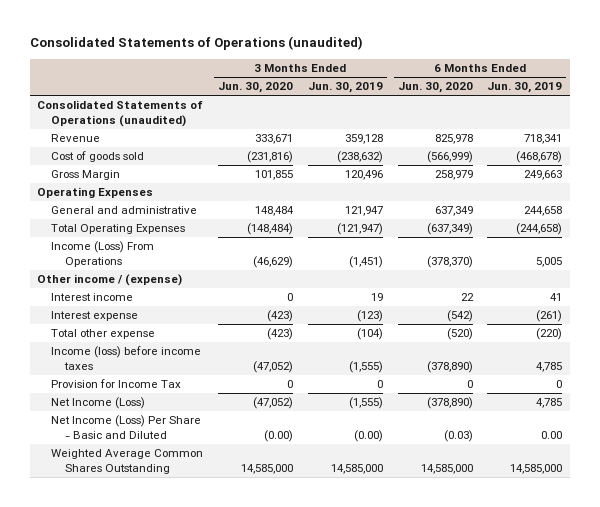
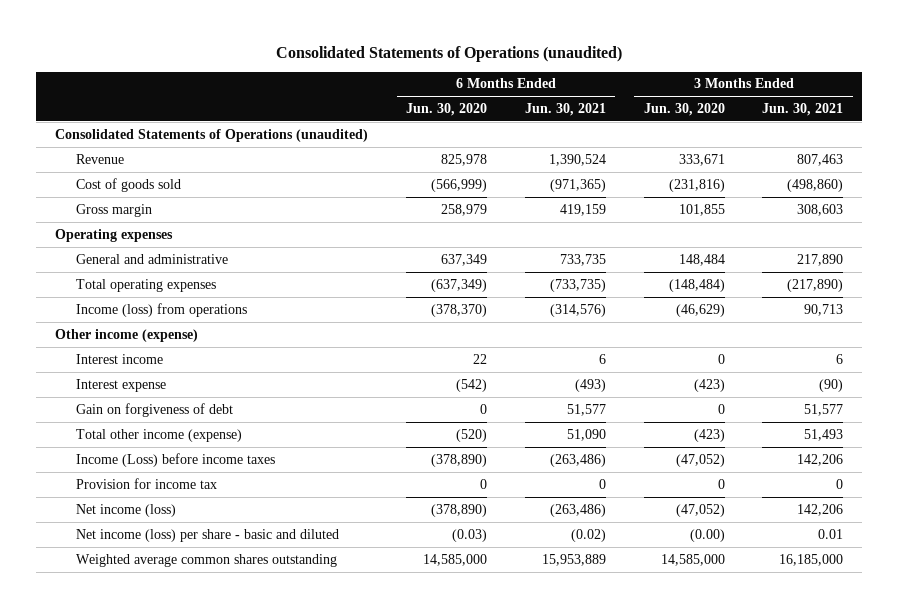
[307,82,383,94] Jun. 30, 2019 -> none
[487,82,563,94] Jun. 30, 2019 -> none
none -> [524,102,606,116] Jun. 30, 2021
none -> [762,102,844,116] Jun. 30, 2021
[51,170,121,181] Gross Margin -> [76,203,153,217] Gross margin
[37,187,154,199] Operating Expenses -> [55,228,174,242] Operating expenses
[51,224,186,235] Total Operating Expenses -> [76,278,217,292] Total operating expenses
[51,241,155,267] Income (Loss) From Operations -> [76,302,248,317] Income (loss) from operations
[37,274,183,287] Other income / (expense) -> [55,328,199,342] Other income (expense)
none -> [76,402,234,417] Gain on forgiveness of debt
[51,329,156,340] Total other expense -> [76,428,243,442] Total other income (expense)
[51,346,202,370] Income (loss) before income taxes -> [76,452,276,467] Income (Loss) before income taxes
[51,379,182,389] Provision for Income Tax -> [76,477,218,489] Provision for income tax
[51,397,146,410] Net Income (Loss) -> [76,503,177,517] Net income (loss)
[51,415,202,439] Net Income (Loss) Per Share - Basic and Diluted -> [76,528,340,542] Net income (loss) per share - basic and diluted
[51,449,204,474] Weighted Average Common Shares Outstanding -> [76,553,338,567] Weighted average common shares outstanding

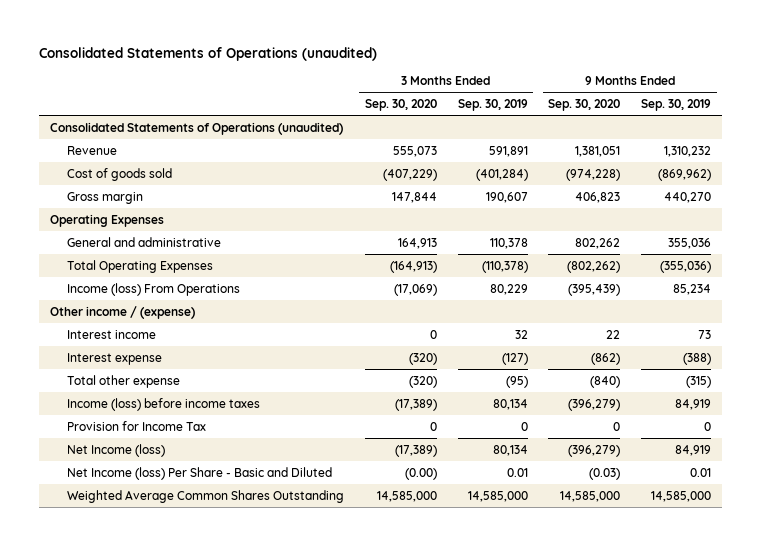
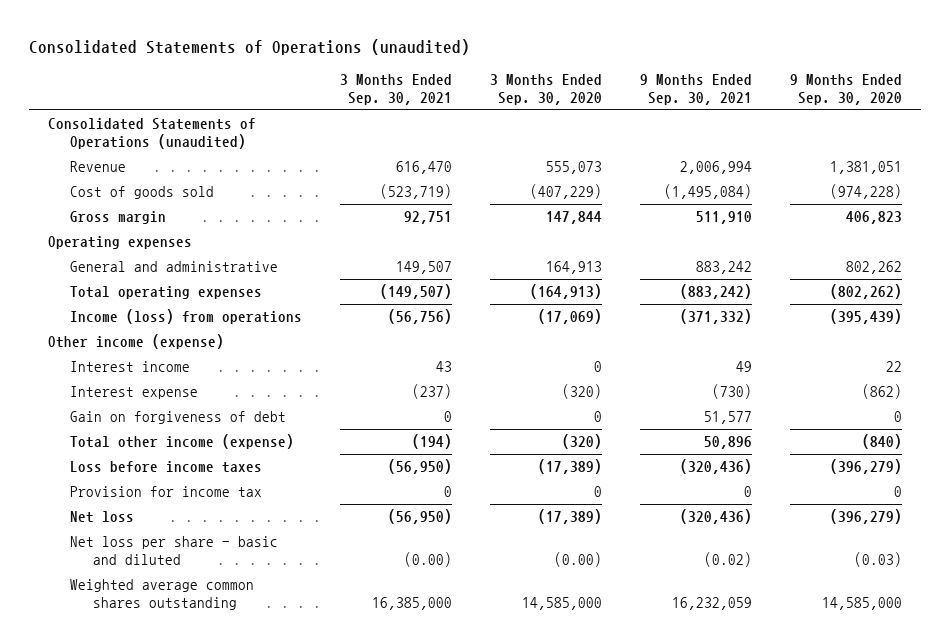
[457,98,528,111] Sep. 30, 2019 -> none
[641,98,712,111] Sep. 30, 2019 -> none
none -> [340,74,453,106] 3 Months Ended Sep. 30, 2021
none -> [640,74,753,106] 9 Months Ended Sep. 30, 2021
[49,213,164,227] Operating Expenses -> [47,236,192,250] Operating expenses
[66,259,213,273] Total Operating Expenses -> [70,286,263,300] Total operating expenses
[66,282,240,296] Income (loss) From Operations -> [70,309,303,325] Income (loss) from operations
[49,305,195,319] Other income / (expense) -> [47,334,224,350] Other income (expense)
none -> [70,411,287,425] Gain on forgiveness of debt
[66,374,180,388] Total other expense -> [70,434,295,450] Total other income (expense)
[66,397,260,411] Income (loss) before income taxes -> [70,461,263,474] Loss before income taxes
[66,420,206,431] Provision for Income Tax -> [70,486,263,498] Provision for income tax
[66,443,165,457] Net Income (loss) -> [70,511,135,524] Net loss
[66,466,332,480] Net Income (loss) Per Share - Basic and Diluted -> [70,536,279,566] Net loss per share - basic and diluted
[66,489,344,503] Weighted Average Common Shares Outstanding -> [70,579,255,611] Weighted average common shares outstanding

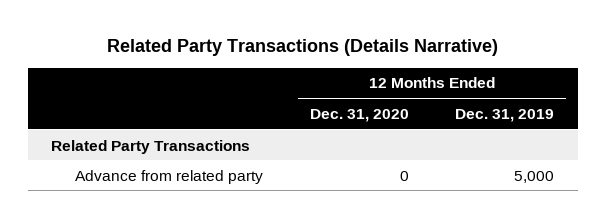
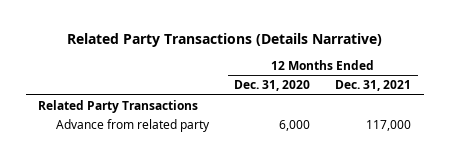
[455,108,555,122] Dec. 31, 2019 -> none
none -> [335,80,412,92] Dec. 31, 2021
[399,170,409,181] 0 -> [279,119,311,131] 6,000

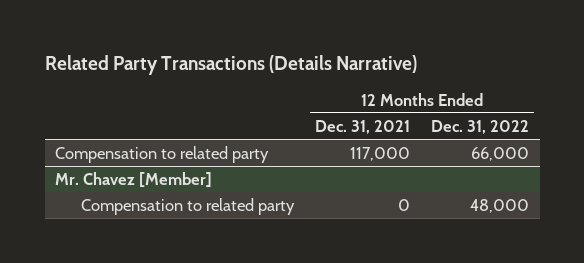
[234,80,311,92] Dec. 31, 2020 -> none
none -> [431,119,530,134] Dec. 31, 2022
[38,99,199,113] Related Party Transactions -> none
[56,118,211,132] Advance from related party -> [55,145,270,163] Compensation to related party
none -> [55,171,213,188] Mr. Chavez [Member]
none -> [80,197,295,215] Compensation to related party

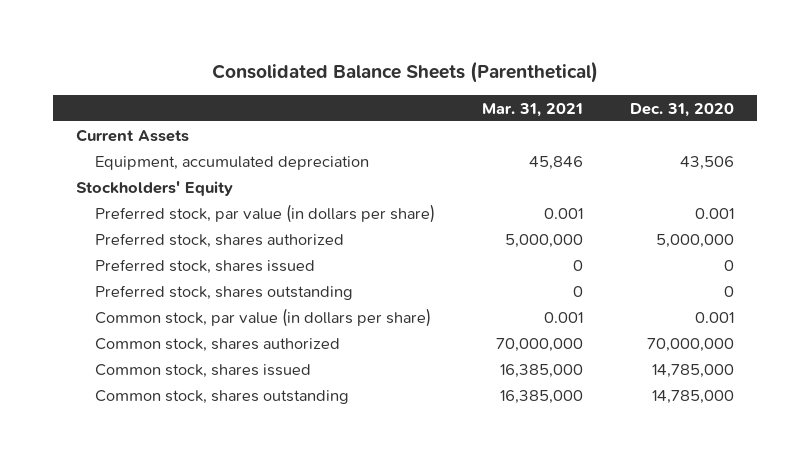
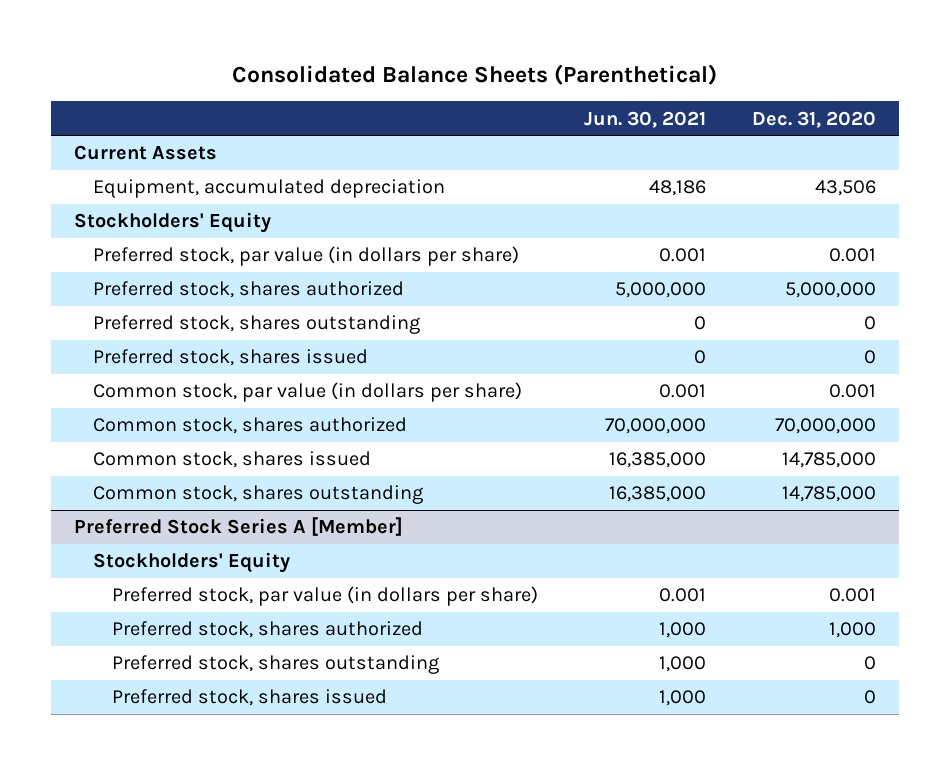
[481,102,583,117] Mar. 31, 2021 -> none
none -> [584,110,707,128] Jun. 30, 2021
[95,258,316,274] Preferred stock, shares issued -> [92,349,368,367] Preferred stock, shares issued
none -> [73,517,403,537] Preferred Stock Series A [Member]
none -> [92,552,290,574] Stockholders' Equity
none -> [112,586,539,607] Preferred stock, par value (in dollars per share)
none -> [112,621,424,639] Preferred stock, shares authorized
none -> [112,655,440,675] Preferred stock, shares outstanding
none -> [112,689,388,707] Preferred stock, shares issued

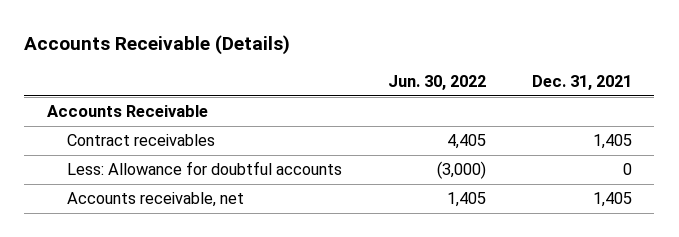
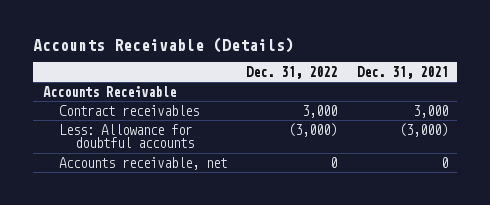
[387,75,486,91] Jun. 30, 2022 -> none
none -> [246,65,338,79] Dec. 31, 2022
[592,134,632,150] 1,405 -> [412,104,448,118] 3,000
[622,163,632,176] 0 -> [398,122,448,137] (3,000)
[592,192,632,208] 1,405 -> [440,156,448,168] 0

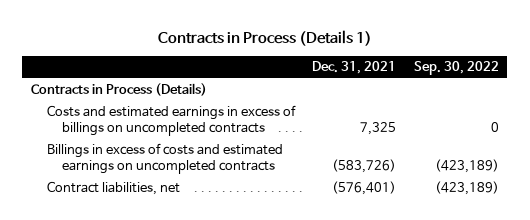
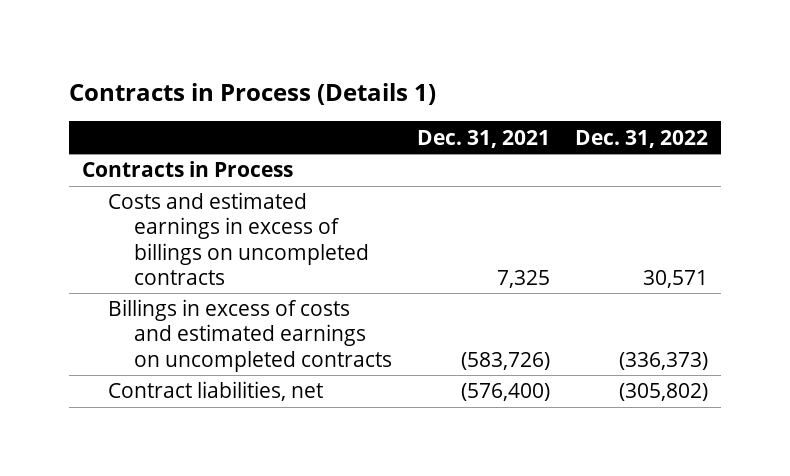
[413,61,499,76] Sep. 30, 2022 -> none
none -> [575,129,709,148] Dec. 31, 2022
[31,82,208,96] Contracts in Process (Details) -> [81,161,293,178] Contracts in Process
[332,180,397,195] (576,401) -> [461,383,551,402] (576,400)

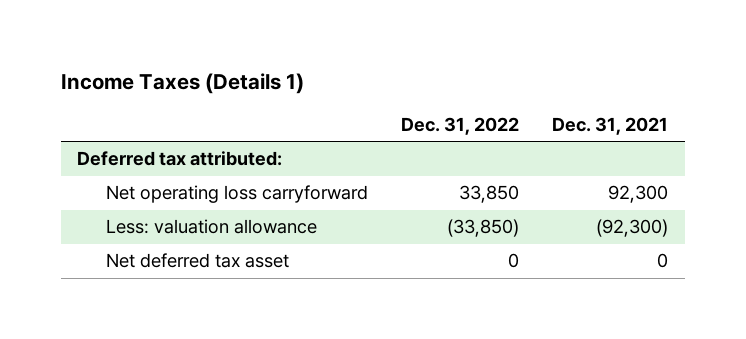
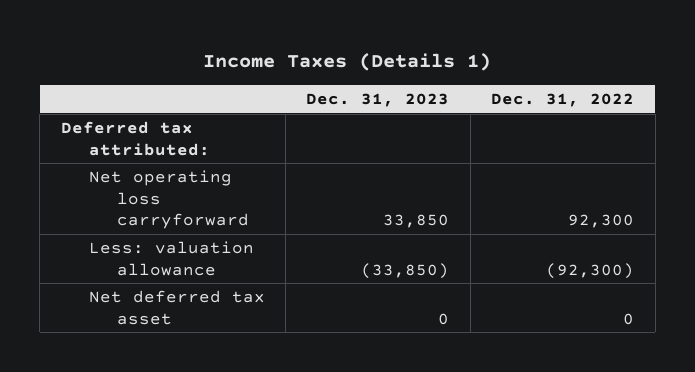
[552,116,669,135] Dec. 31, 2021 -> none
none -> [306,93,450,108] Dec. 31, 2023
[459,185,520,204] 33,850 -> [568,214,635,229] 92,300
[447,219,520,238] (33,850) -> [546,262,635,279] (92,300)

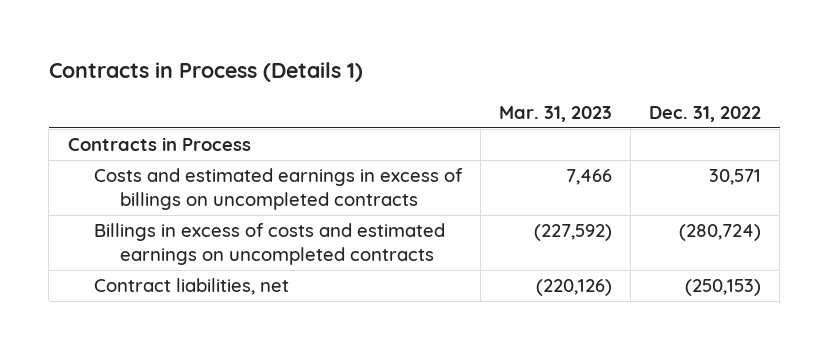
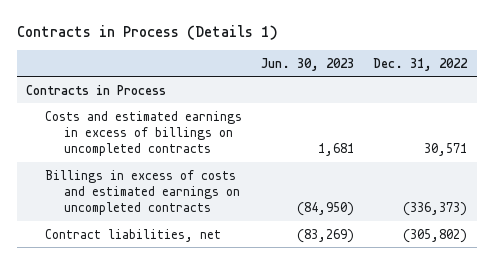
[499,105,613,122] Mar. 31, 2023 -> none
none -> [261,57,355,71] Jun. 30, 2023
[679,224,762,242] (280,724) -> [403,202,468,217] (336,373)
[685,279,762,297] (250,153) -> [403,228,468,243] (305,802)

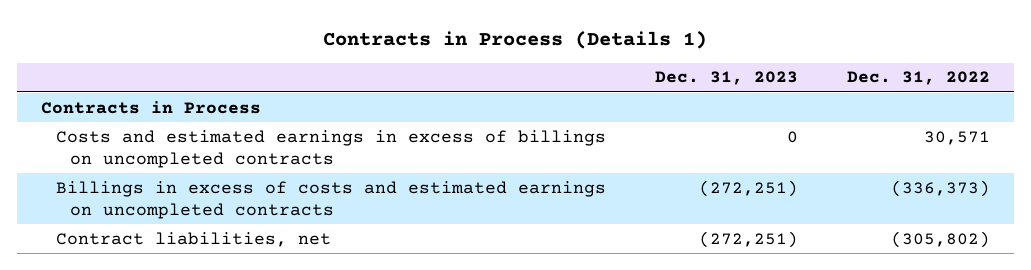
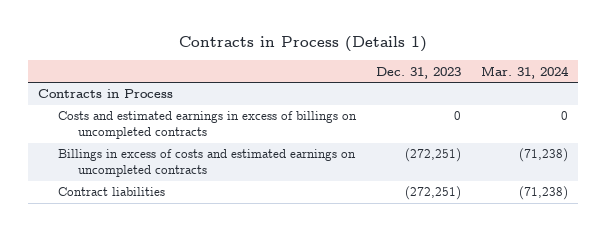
[846,71,990,86] Dec. 31, 2022 -> none
none -> [481,65,570,79] Mar. 31, 2024
[55,231,331,247] Contract liabilities, net -> [57,187,165,197] Contract liabilities

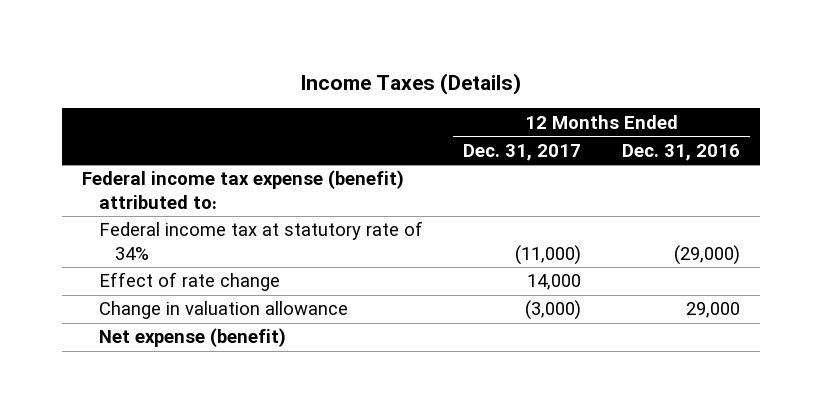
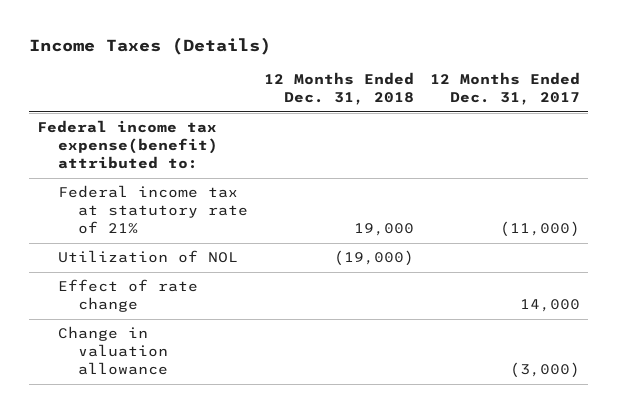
[622,143,741,161] Dec. 31, 2016 -> none
none -> [264,72,415,106] 12 Months Ended Dec. 31, 2018
[82,170,405,209] Federal income tax expense (benefit) attributed to: -> [37,120,218,170] Federal income tax expense(benefit) attributed to:
[98,221,423,260] Federal income tax at statutory rate of 34% -> [57,185,248,235] Federal income tax at statutory rate of 21%
none -> [57,250,238,264] Utilization of NOL
[98,328,286,348] Net expense (benefit) -> none

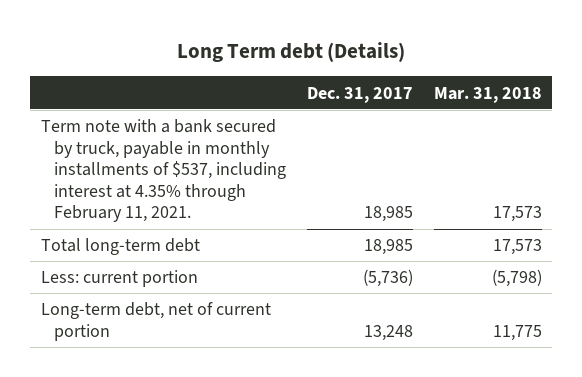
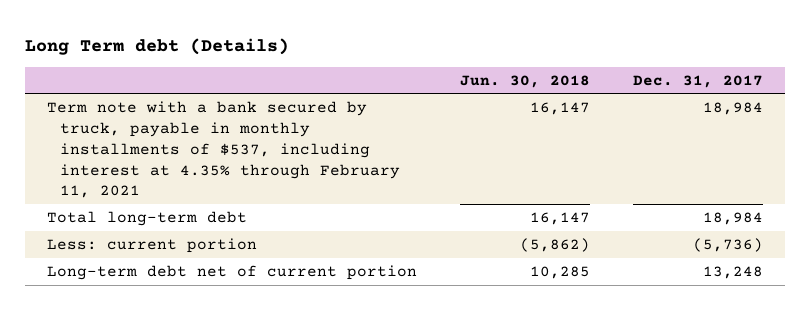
[433,86,542,103] Mar. 31, 2018 -> none
none -> [460,74,591,88] Jun. 30, 2018
[40,119,286,223] Term note with a bank secured by truck, payable in monthly installments of $537, including interest at 4.35% through February 11, 2021. -> [46,100,401,199] Term note with a bank secured by truck, payable in monthly installments of $537, including interest at 4.35% through February 11, 2021
[363,206,413,223] 18,985 -> [703,101,764,115] 18,984
[363,239,413,256] 18,985 -> [703,211,764,225] 18,984
[40,302,271,341] Long-term debt, net of current portion -> [46,264,417,280] Long-term debt net of current portion

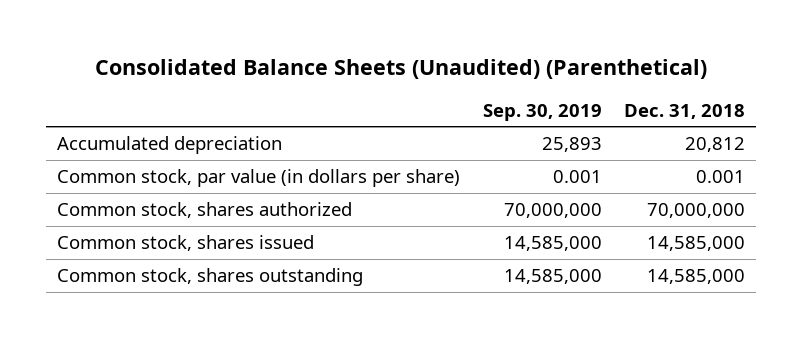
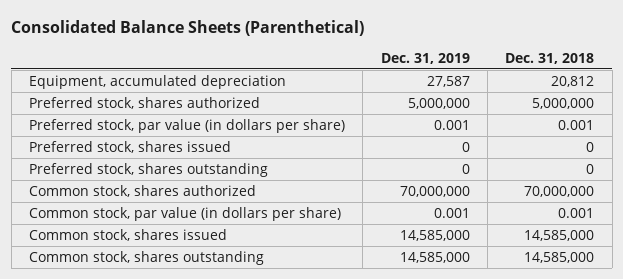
[95,59,708,80] Consolidated Balance Sheets (Unaudited) (Parenthetical) -> [11,19,365,36] Consolidated Balance Sheets (Parenthetical)
[482,103,602,121] Sep. 30, 2019 -> none
none -> [380,52,470,64] Dec. 31, 2019
[57,136,283,155] Accumulated depreciation -> [29,75,287,90] Equipment, accumulated depreciation
none -> [29,97,261,110] Preferred stock, shares authorized
none -> [29,119,346,134] Preferred stock, par value (in dollars per share)
none -> [29,141,232,154] Preferred stock, shares issued
none -> [29,163,269,178] Preferred stock, shares outstanding
[57,169,461,188] Common stock, par value (in dollars per share) -> [29,207,342,222] Common stock, par value (in dollars per share)

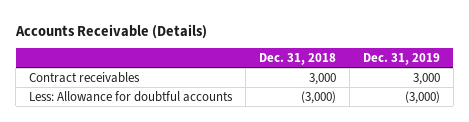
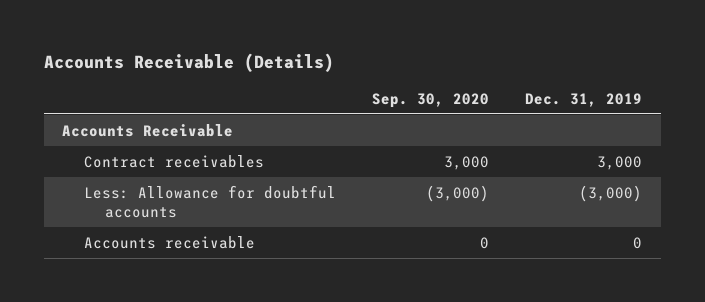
[258,53,336,66] Dec. 31, 2018 -> none
none -> [371,92,489,108] Sep. 30, 2020
none -> [62,123,234,137] Accounts Receivable
none -> [83,235,255,249] Accounts receivable

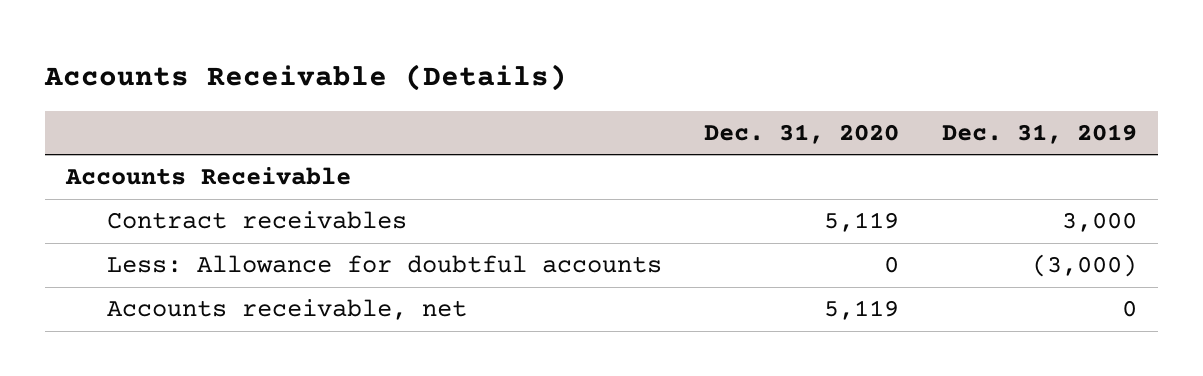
[371,92,489,108] Sep. 30, 2020 -> none
none -> [704,123,900,144] Dec. 31, 2020
[83,235,255,249] Accounts receivable -> [106,299,467,321] Accounts receivable, net

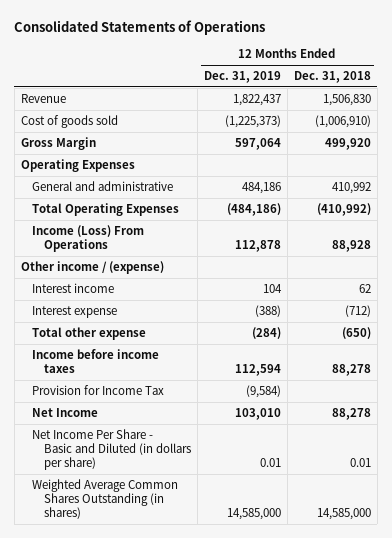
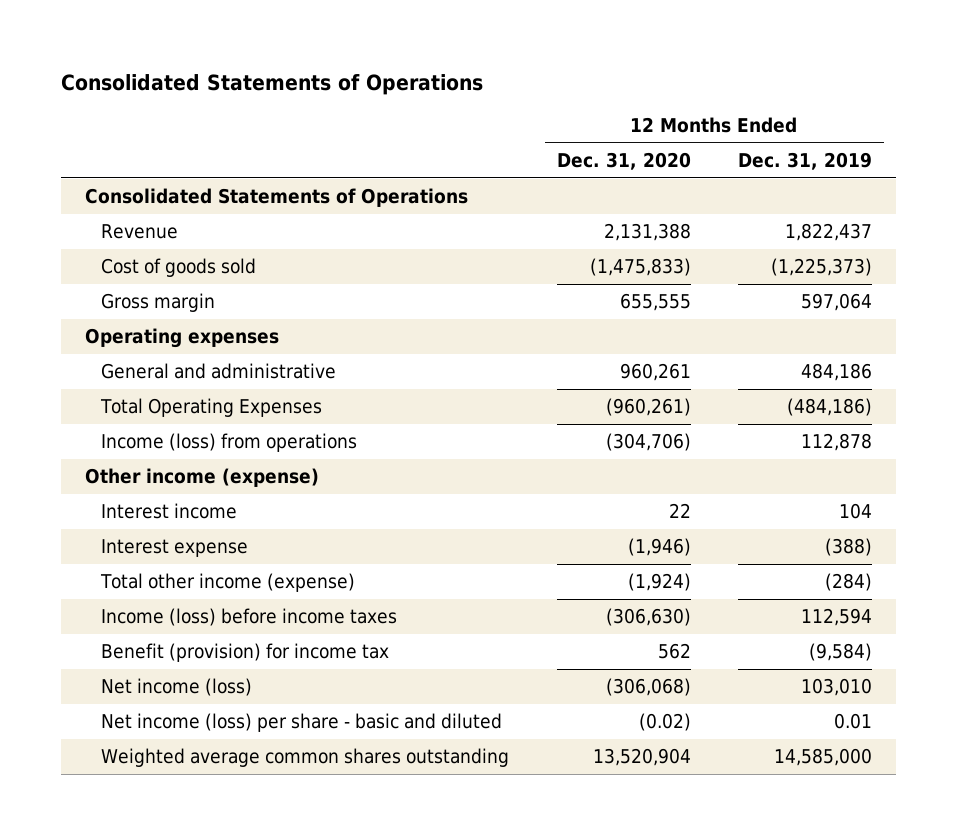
[293,71,371,84] Dec. 31, 2018 -> none
none -> [556,152,691,171] Dec. 31, 2020
none -> [85,188,469,208] Consolidated Statements of Operations
[20,137,96,151] Gross Margin -> [100,293,215,313] Gross margin
[20,159,135,173] Operating Expenses -> [85,328,280,349] Operating expenses
[32,225,145,253] Income (Loss) From Operations -> [100,433,357,453] Income (loss) from operations
[20,261,164,275] Other income / (expense) -> [85,468,320,488] Other income (expense)
[32,327,147,341] Total other expense -> [99,573,355,593] Total other income (expense)
[32,349,160,374] Income before income taxes -> [100,608,397,627] Income (loss) before income taxes
[32,385,165,396] Provision for Income Tax -> [100,643,389,663] Benefit (provision) for income tax
[32,408,99,418] Net Income -> [100,678,252,697] Net income (loss)
[32,429,192,471] Net Income Per Share - Basic and Diluted (in dollars per share) -> [100,713,502,733] Net income (loss) per share - basic and diluted
[32,479,179,520] Weighted Average Common Shares Outstanding (in shares) -> [100,748,509,768] Weighted average common shares outstanding

